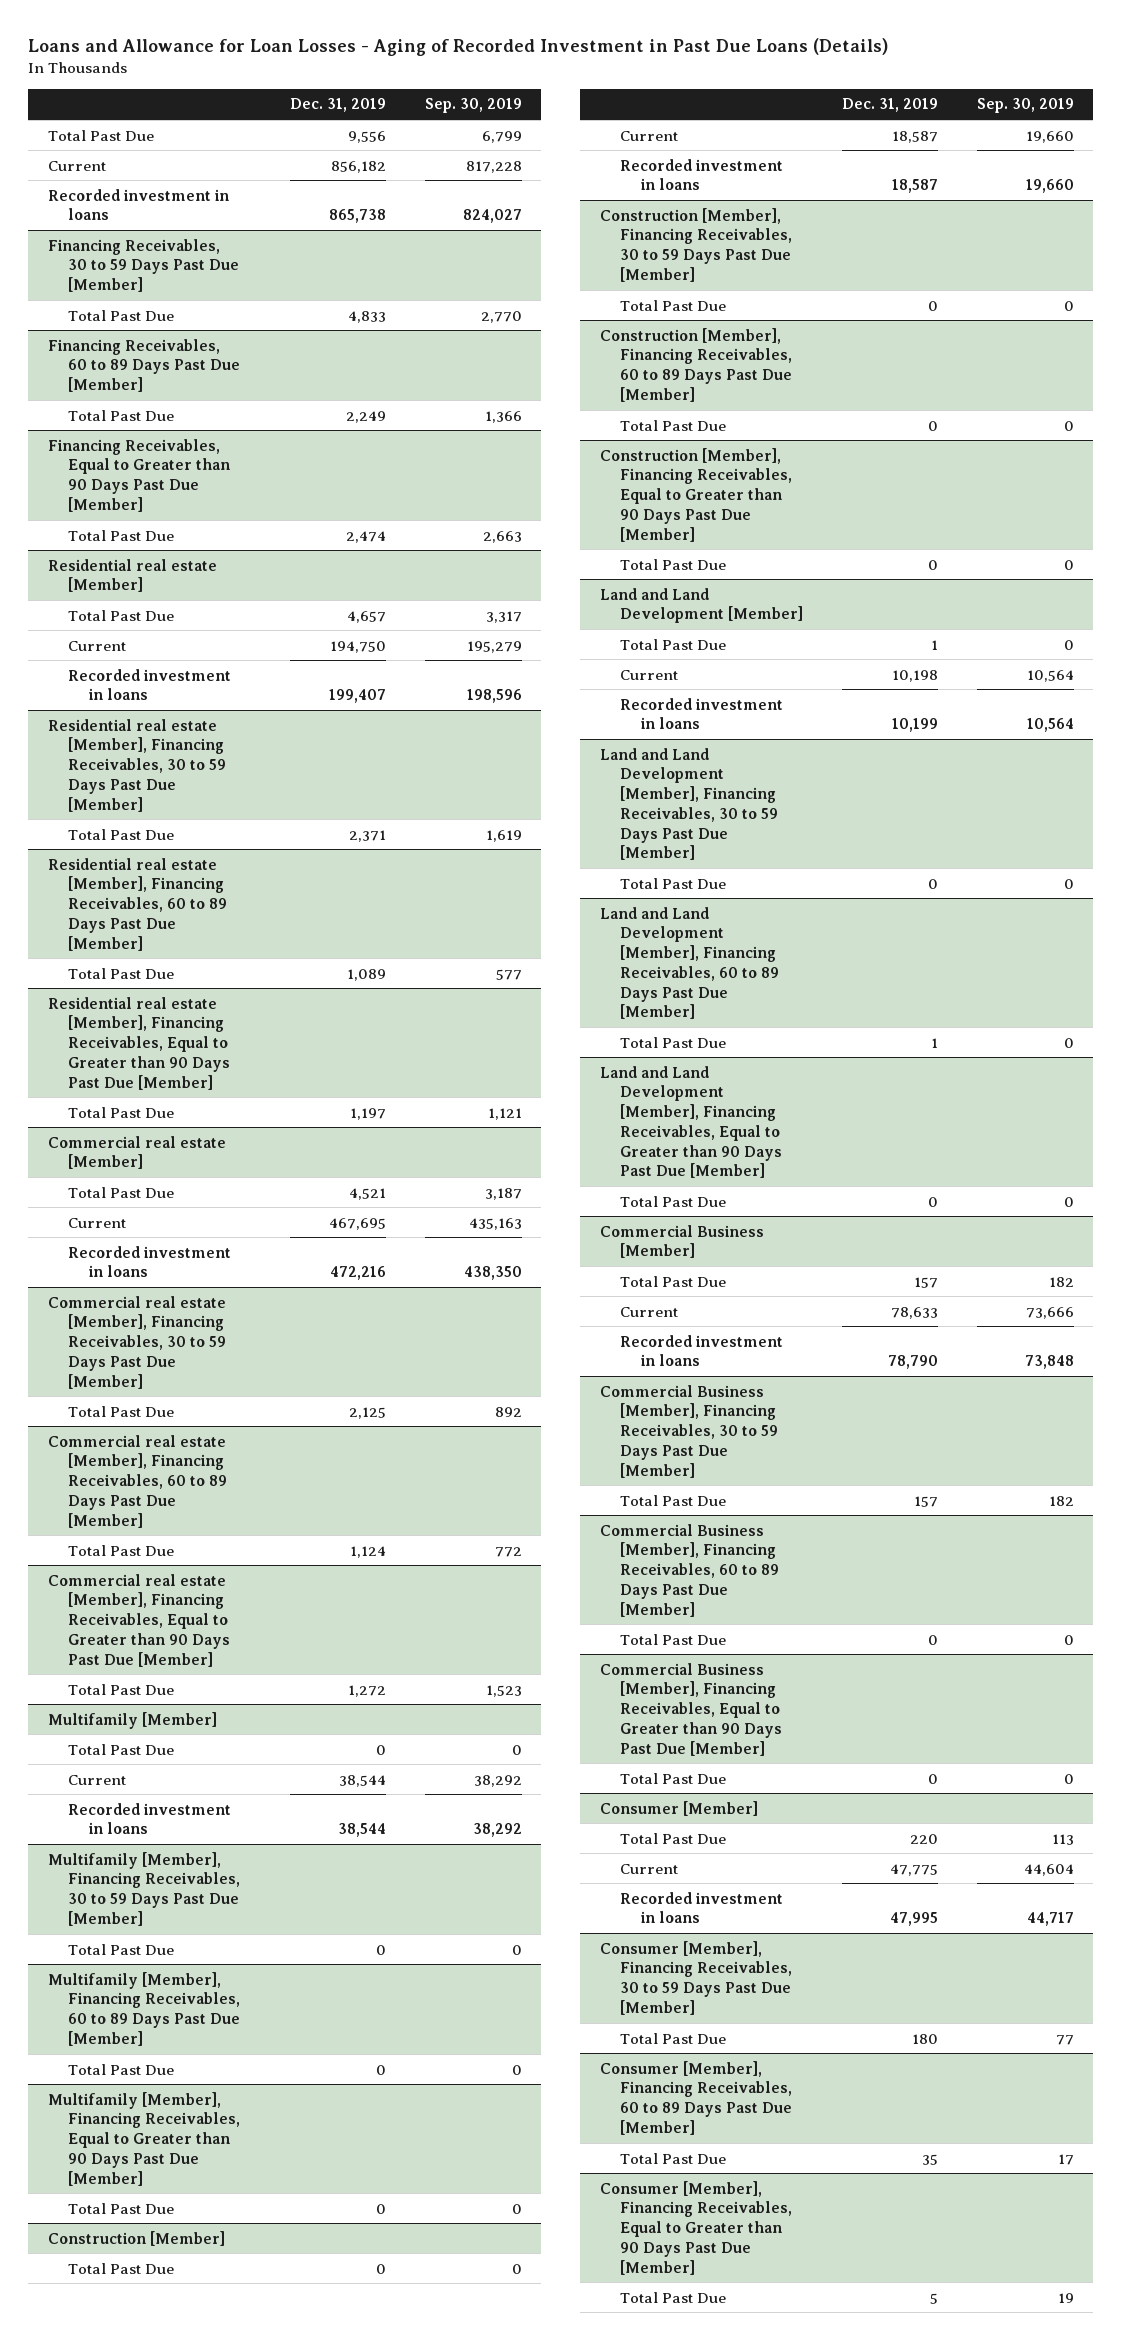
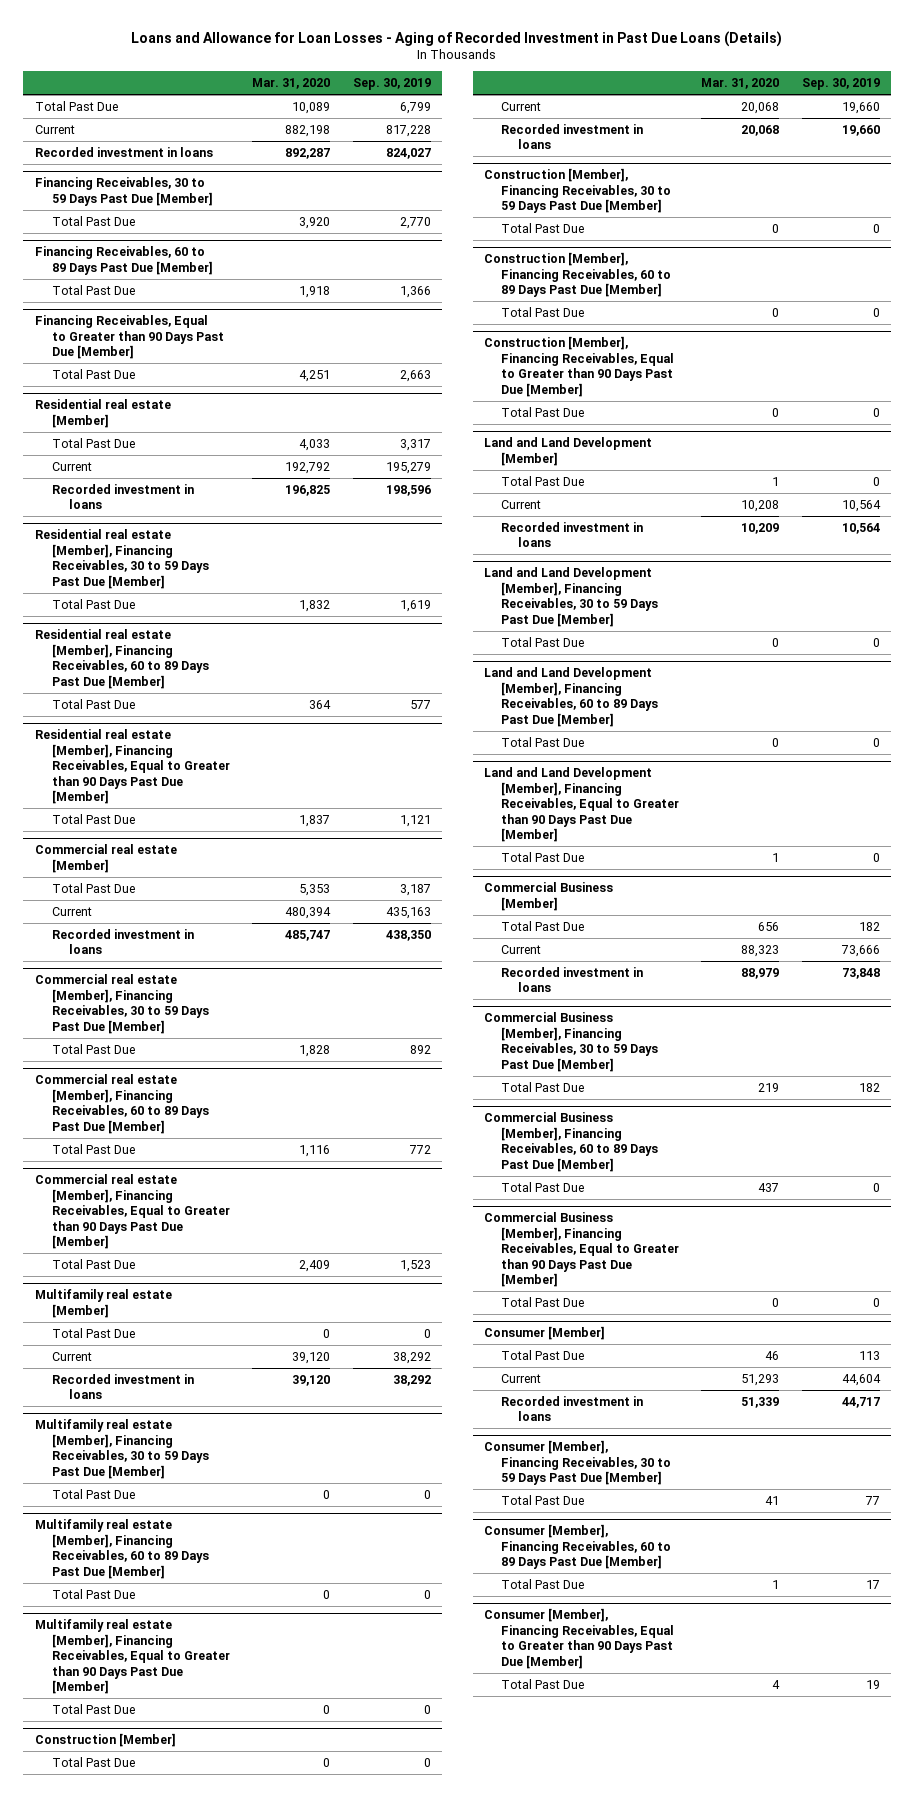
[290,98,387,113] Dec. 31, 2019 -> none
none -> [252,78,331,90] Mar. 31, 2020
[47,1711,217,1729] Multifamily [Member] -> [34,1289,172,1318] Multifamily real estate [Member]
[47,1851,241,1926] Multifamily [Member], Financing Receivables, 30 to 59 Days Past Due [Member] -> [34,1419,209,1479] Multifamily real estate [Member], Financing Receivables, 30 to 59 Days Past Due [Member]
[47,1971,241,2046] Multifamily [Member], Financing Receivables, 60 to 89 Days Past Due [Member] -> [34,1519,209,1579] Multifamily real estate [Member], Financing Receivables, 60 to 89 Days Past Due [Member]
[47,2091,241,2186] Multifamily [Member], Financing Receivables, Equal to Greater than 90 Days Past Due [Member] -> [34,1619,230,1695] Multifamily real estate [Member], Financing Receivables, Equal to Greater than 90 Days Past Due [Member]

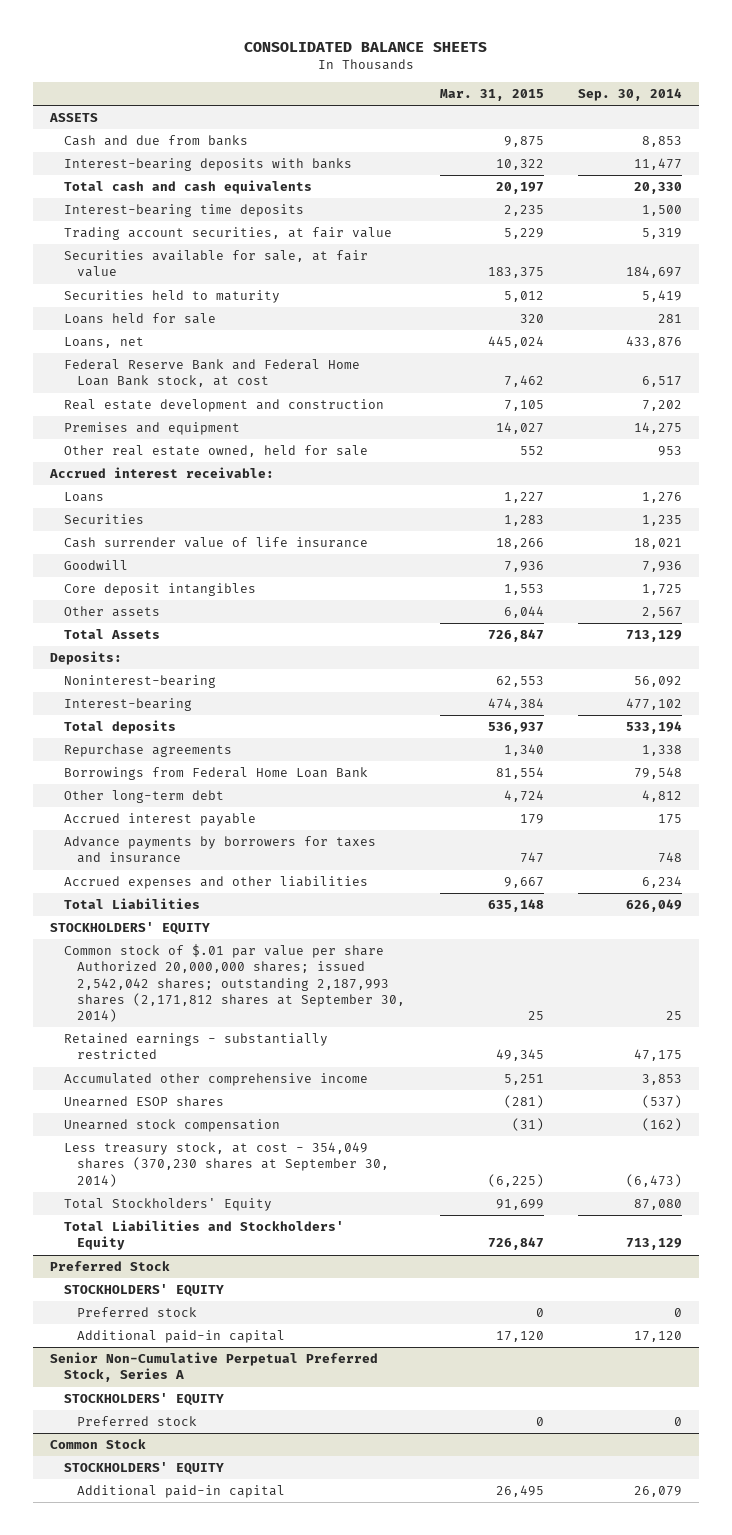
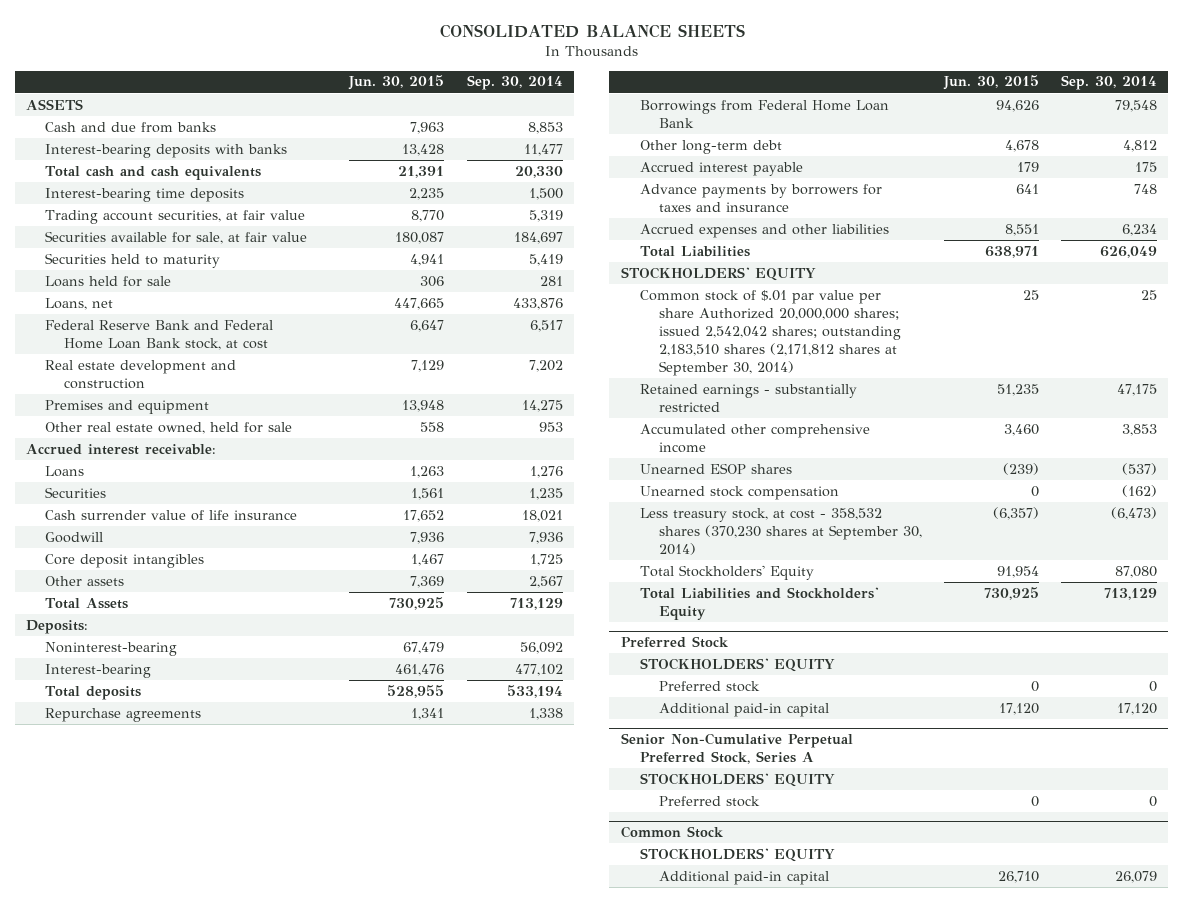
[439,89,544,102] Mar. 31, 2015 -> none
none -> [348,75,445,91] Jun. 30, 2015
[63,944,406,1023] Common stock of $.01 par value per share Authorized 20,000,000 shares; issued 2,542,042 shares; outstanding 2,187,993 shares (2,171,812 shares at September 30, 2014) -> [639,289,901,376] Common stock of $.01 par value per share Authorized 20,000,000 shares; issued 2,542,042 shares; outstanding 2,183,510 shares (2,171,812 shares at September 30, 2014)
[63,1142,390,1187] Less treasury stock, at cost - 354,049 shares (370,230 shares at September 30, 2014) -> [639,507,922,555] Less treasury stock, at cost - 358,532 shares (370,230 shares at September 30, 2014)

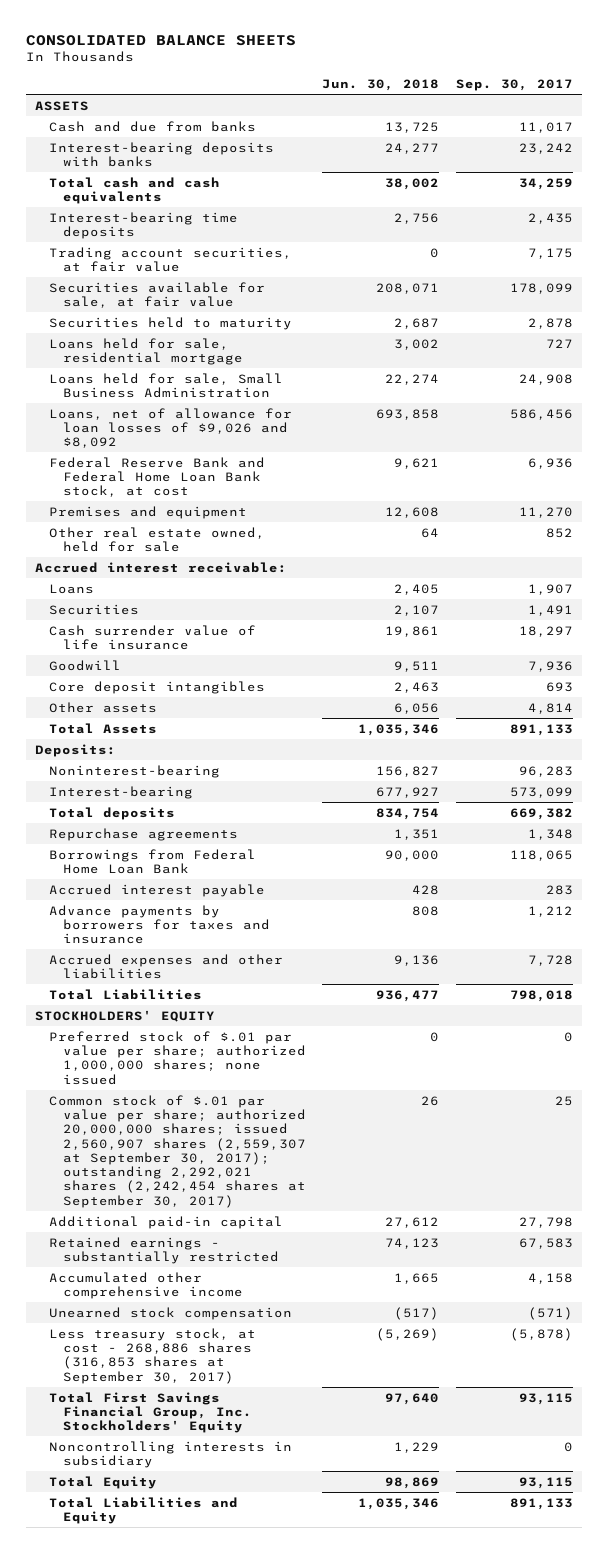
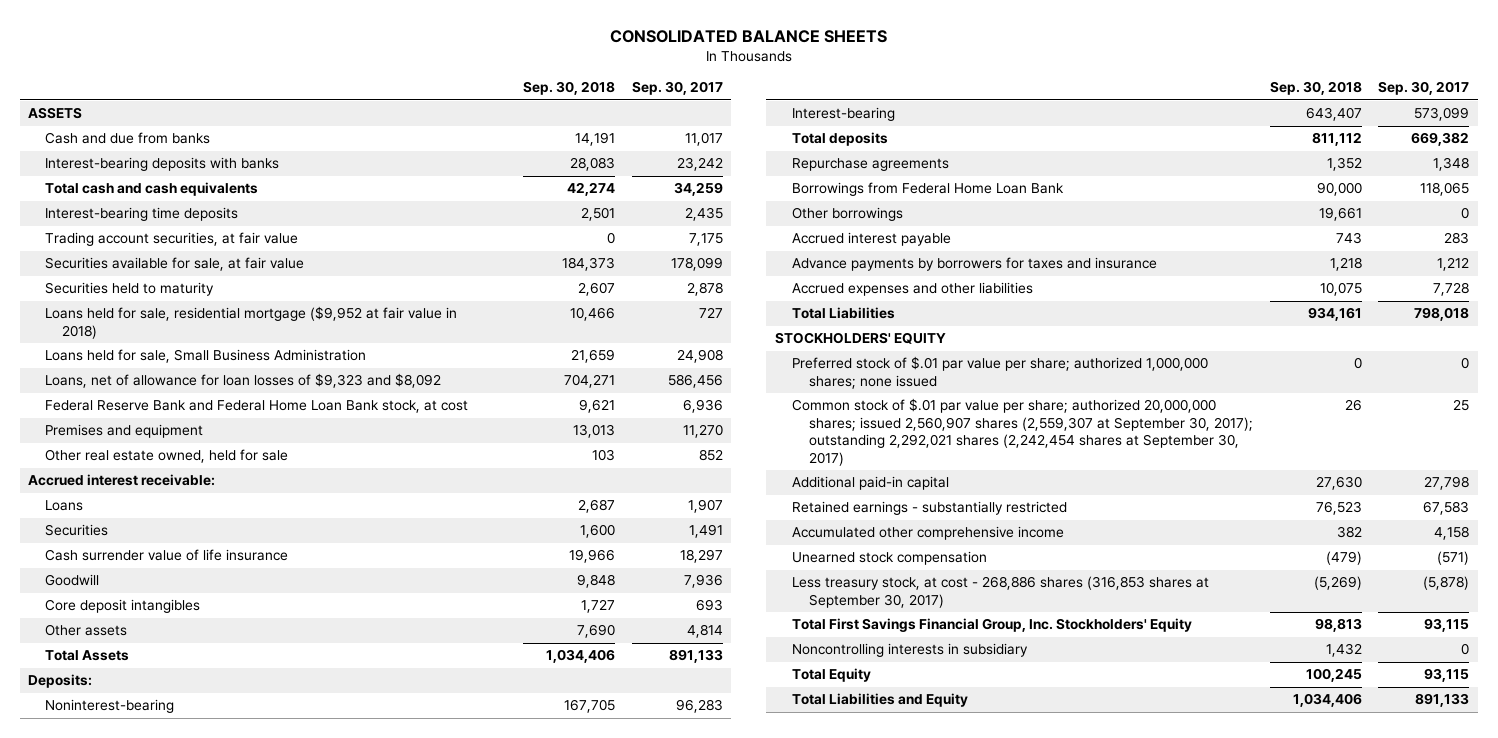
[322,79,440,92] Jun. 30, 2018 -> none
none -> [523,81,616,96] Sep. 30, 2018
[48,337,243,365] Loans held for sale, residential mortgage -> [45,306,458,339] Loans held for sale, residential mortgage ($9,952 at fair value in 2018)
[48,407,292,449] Loans, net of allowance for loan losses of $9,026 and $8,092 -> [45,373,442,389] Loans, net of allowance for loan losses of $9,323 and $8,092
none -> [791,207,903,222] Other borrowings

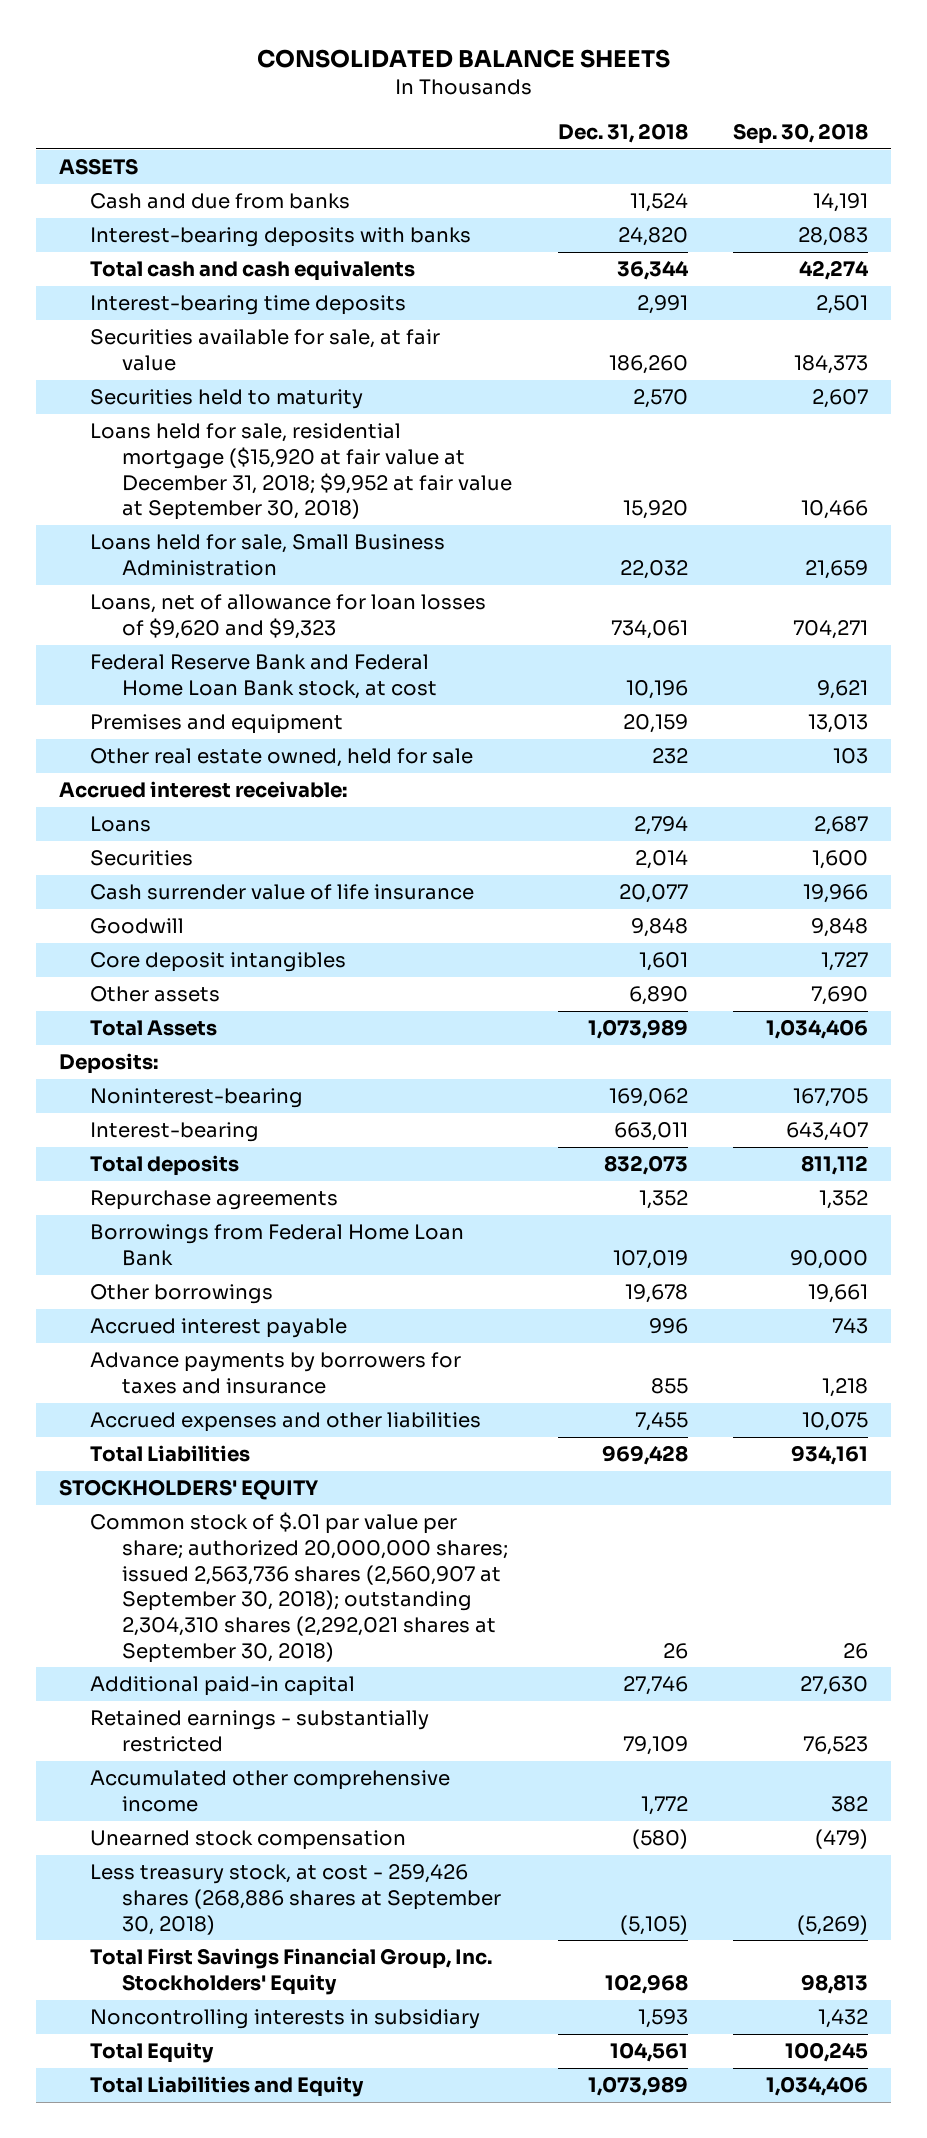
[631,81,723,96] Sep. 30, 2017 -> none
none -> [557,122,688,143] Dec. 31, 2018
[45,232,299,247] Trading account securities, at fair value -> none
[45,306,458,339] Loans held for sale, residential mortgage ($9,952 at fair value in 2018) -> [90,423,513,521] Loans held for sale, residential mortgage ($15,920 at fair value at December 31, 2018; $9,952 at fair value at September 30, 2018)
[45,373,442,389] Loans, net of allowance for loan losses of $9,323 and $8,092 -> [90,594,487,640] Loans, net of allowance for loan losses of $9,620 and $9,323
[791,356,1208,389] Preferred stock of $.01 par value per share; authorized 1,000,000 shares; none issued -> none
[791,398,1253,466] Common stock of $.01 par value per share; authorized 20,000,000 shares; issued 2,560,907 shares (2,559,307 at September 30, 2017); outstanding 2,292,021 shares (2,242,454 shares at September 30, 2017) -> [90,1512,509,1663] Common stock of $.01 par value per share; authorized 20,000,000 shares; issued 2,563,736 shares (2,560,907 at September 30, 2018); outstanding 2,304,310 shares (2,292,021 shares at September 30, 2018)
[791,576,1209,608] Less treasury stock, at cost - 268,886 shares (316,853 shares at September 30, 2017) -> [90,1864,502,1935] Less treasury stock, at cost - 259,426 shares (268,886 shares at September 30, 2018)

